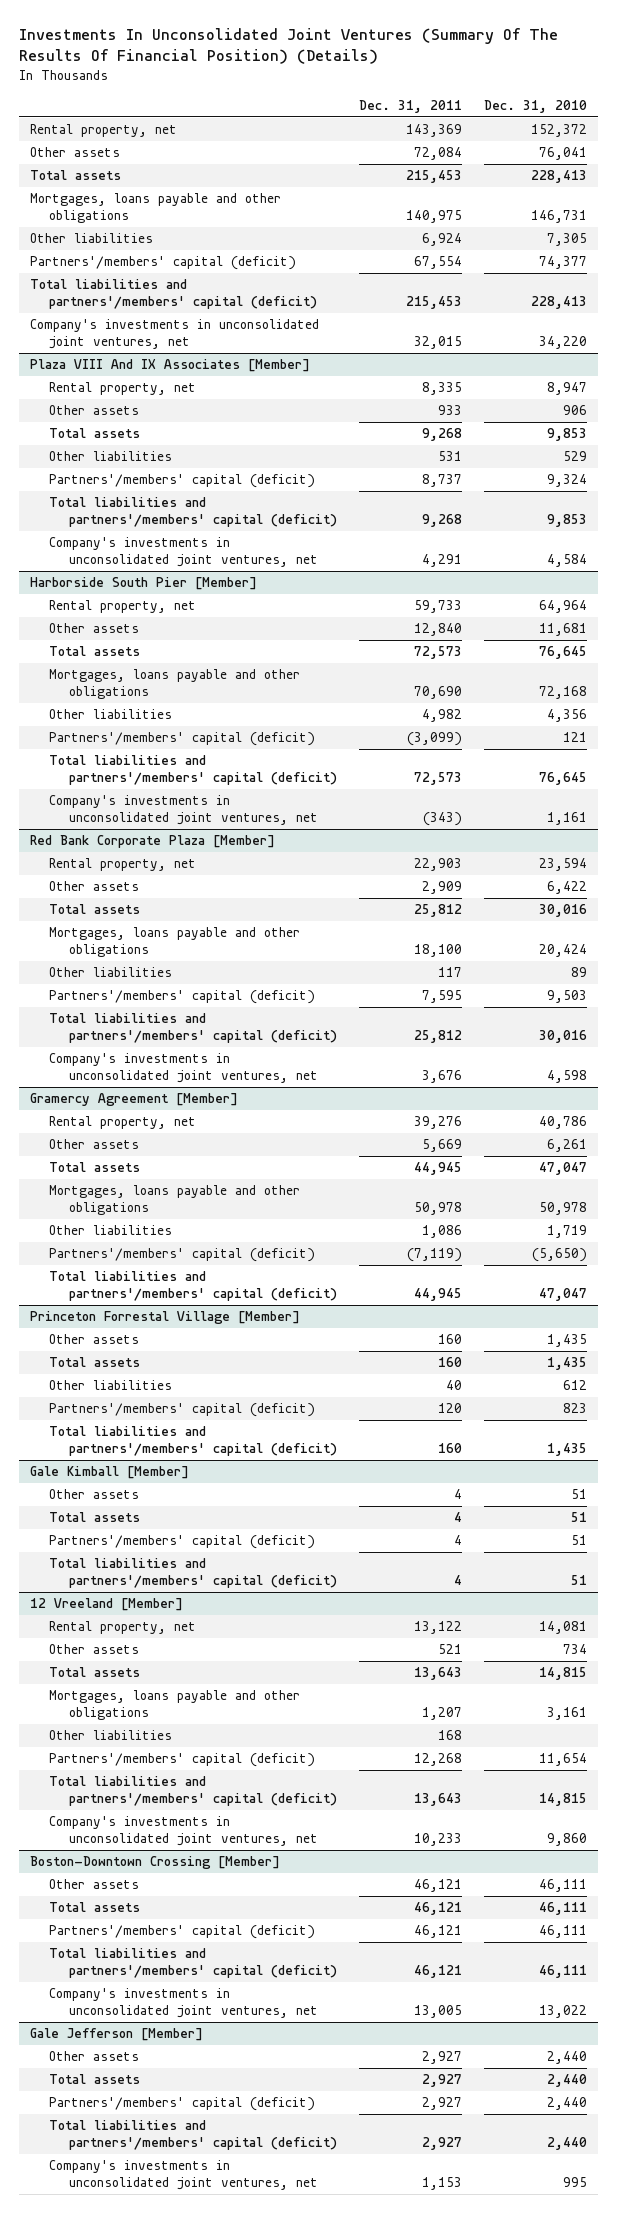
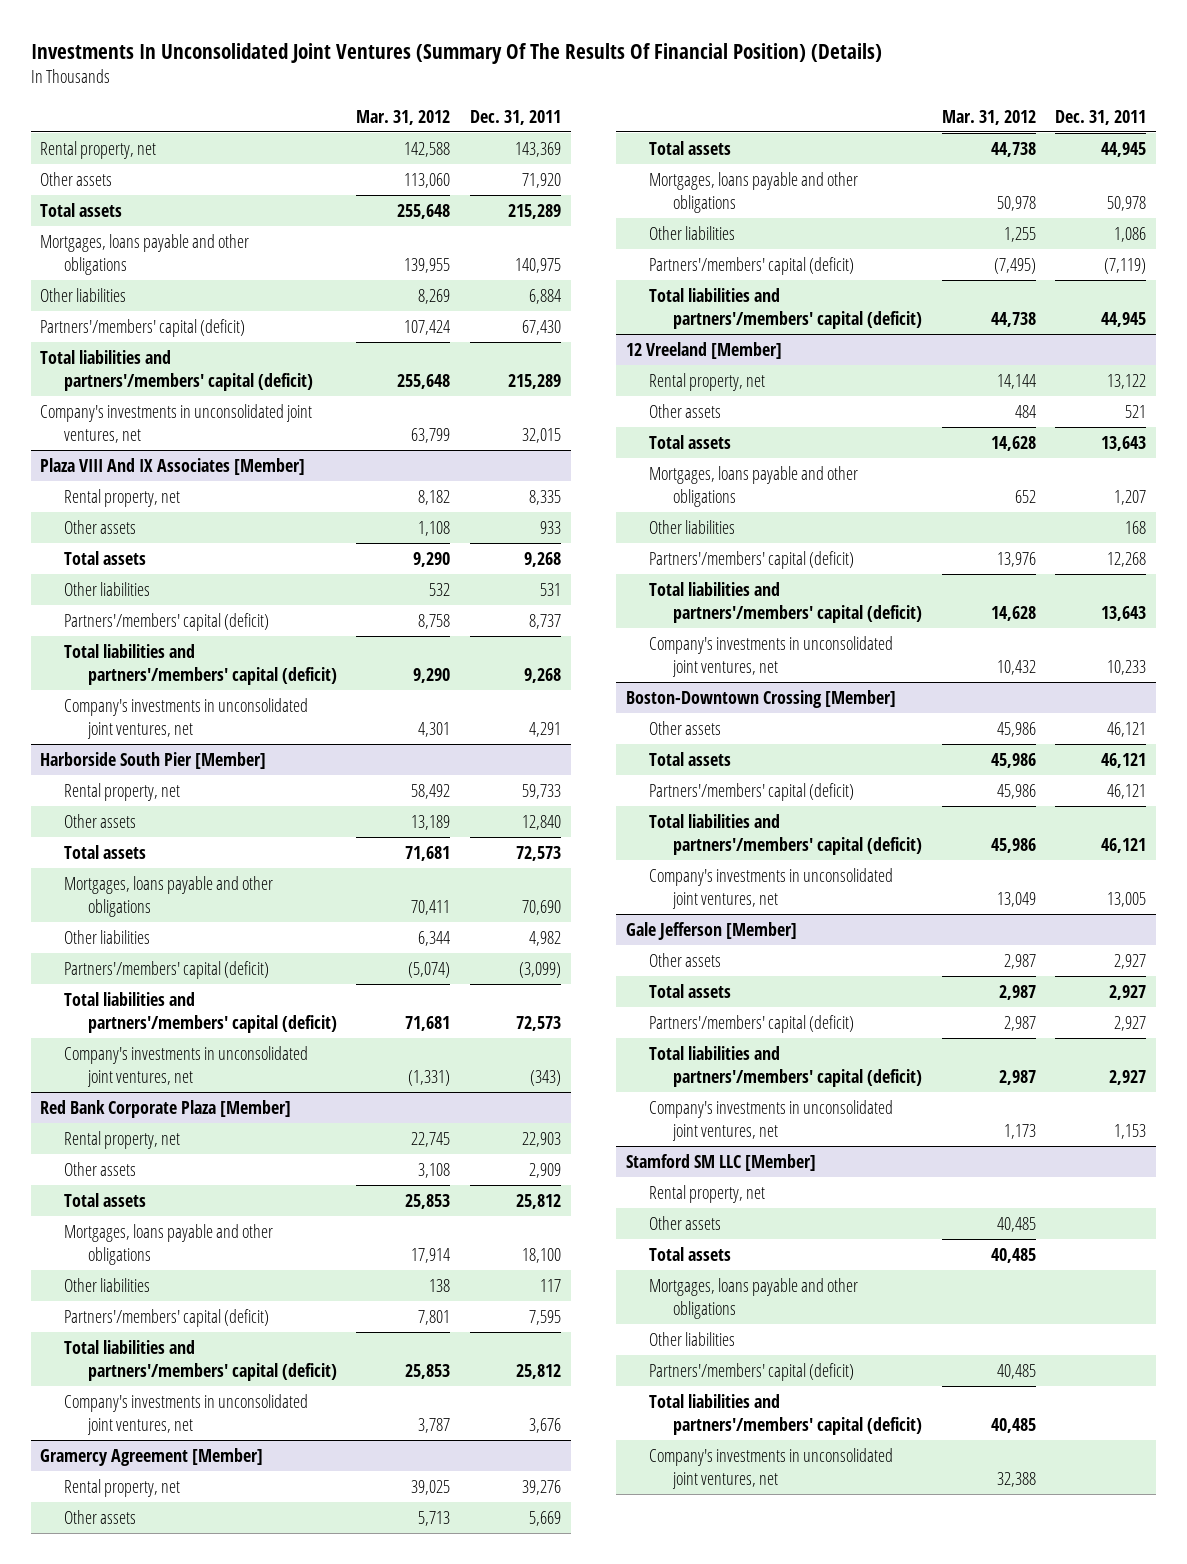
[484,99,588,113] Dec. 31, 2010 -> none
none -> [356,110,451,126] Mar. 31, 2012
[414,147,463,161] 72,084 -> [521,172,561,188] 71,920
[406,170,463,184] 215,453 -> [507,203,561,219] 215,289
[422,233,463,247] 6,924 -> [528,288,561,304] 6,884
[414,256,463,270] 67,554 -> [521,319,561,335] 67,430
[406,295,463,309] 215,453 -> [507,374,561,390] 215,289
[29,1311,300,1325] Princeton Forrestal Village [Member] -> none
[49,1334,140,1345] Other assets -> none
[49,1357,141,1368] Total assets -> none
[49,1380,173,1391] Other liabilities -> none
[49,1403,316,1418] Partners'/members' capital (deficit) -> none
[49,1426,338,1456] Total liabilities and partners'/members' capital (deficit) -> none
[29,1466,189,1480] Gale Kimball [Member] -> none
[49,1489,140,1500] Other assets -> none
[49,1512,141,1523] Total assets -> none
[49,1535,316,1550] Partners'/members' capital (deficit) -> none
[49,1558,338,1588] Total liabilities and partners'/members' capital (deficit) -> none
none -> [625,1153,816,1171] Stamford SM LLC [Member]
none -> [649,1184,766,1203] Rental property, net
none -> [649,1215,722,1230] Other assets
none -> [649,1246,732,1261] Total assets
none -> [649,1277,859,1320] Mortgages, loans payable and other obligations
none -> [649,1331,736,1346] Other liabilities
none -> [649,1362,855,1381] Partners'/members' capital (deficit)
none -> [649,1393,923,1436] Total liabilities and partners'/members' capital (deficit)
none -> [649,1447,894,1490] Company's investments in unconsolidated joint ventures, net

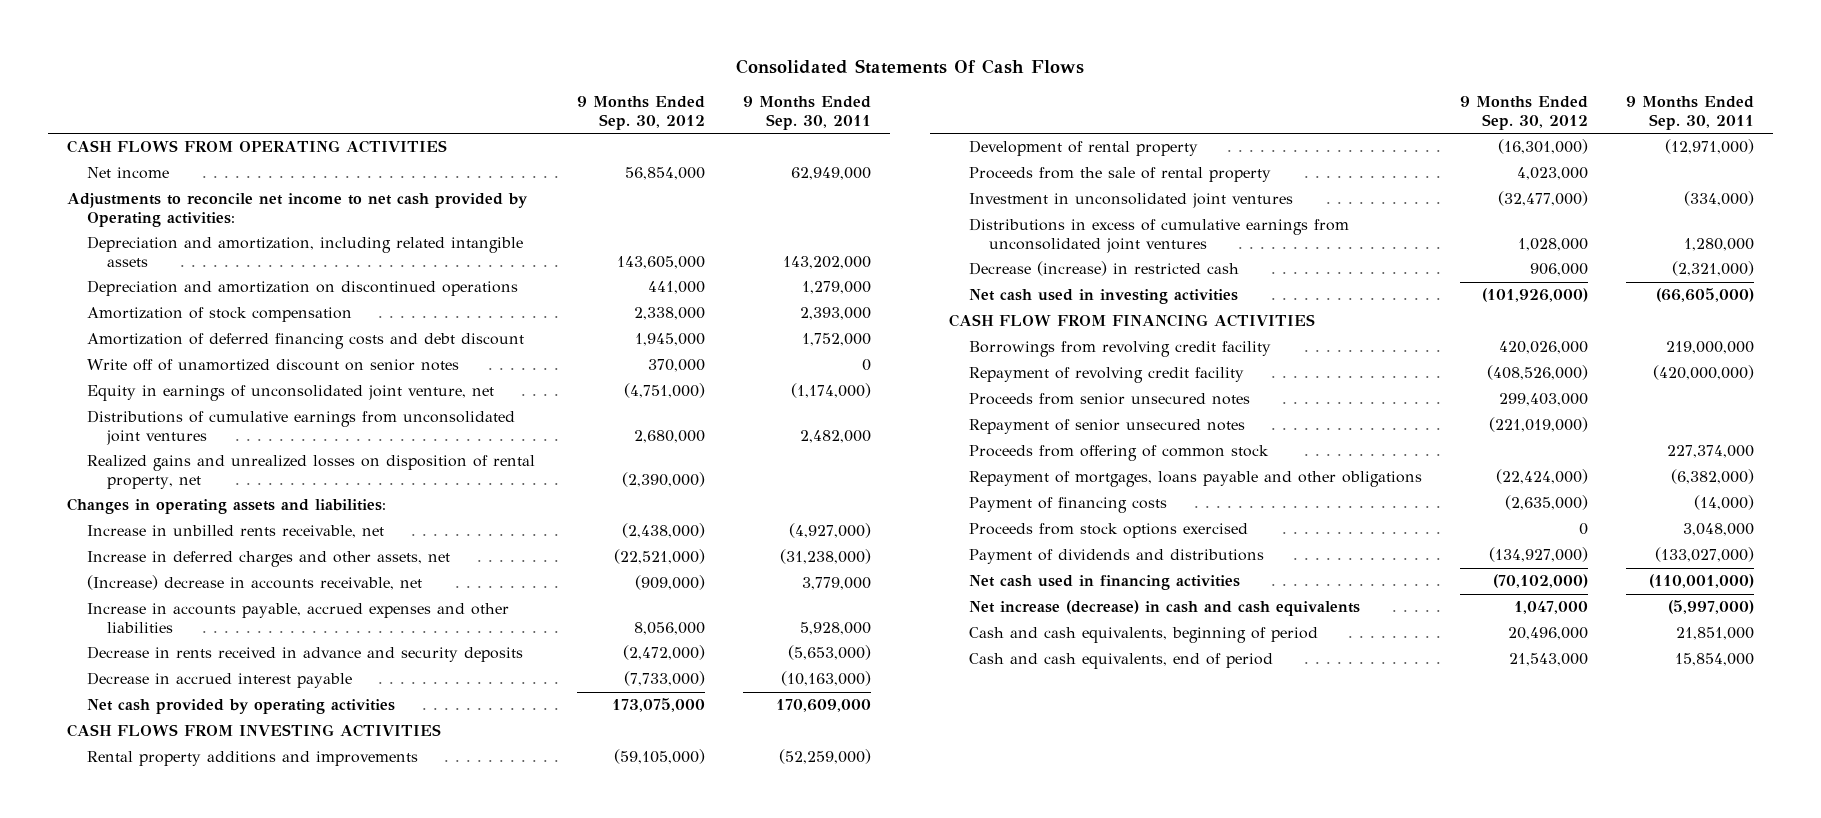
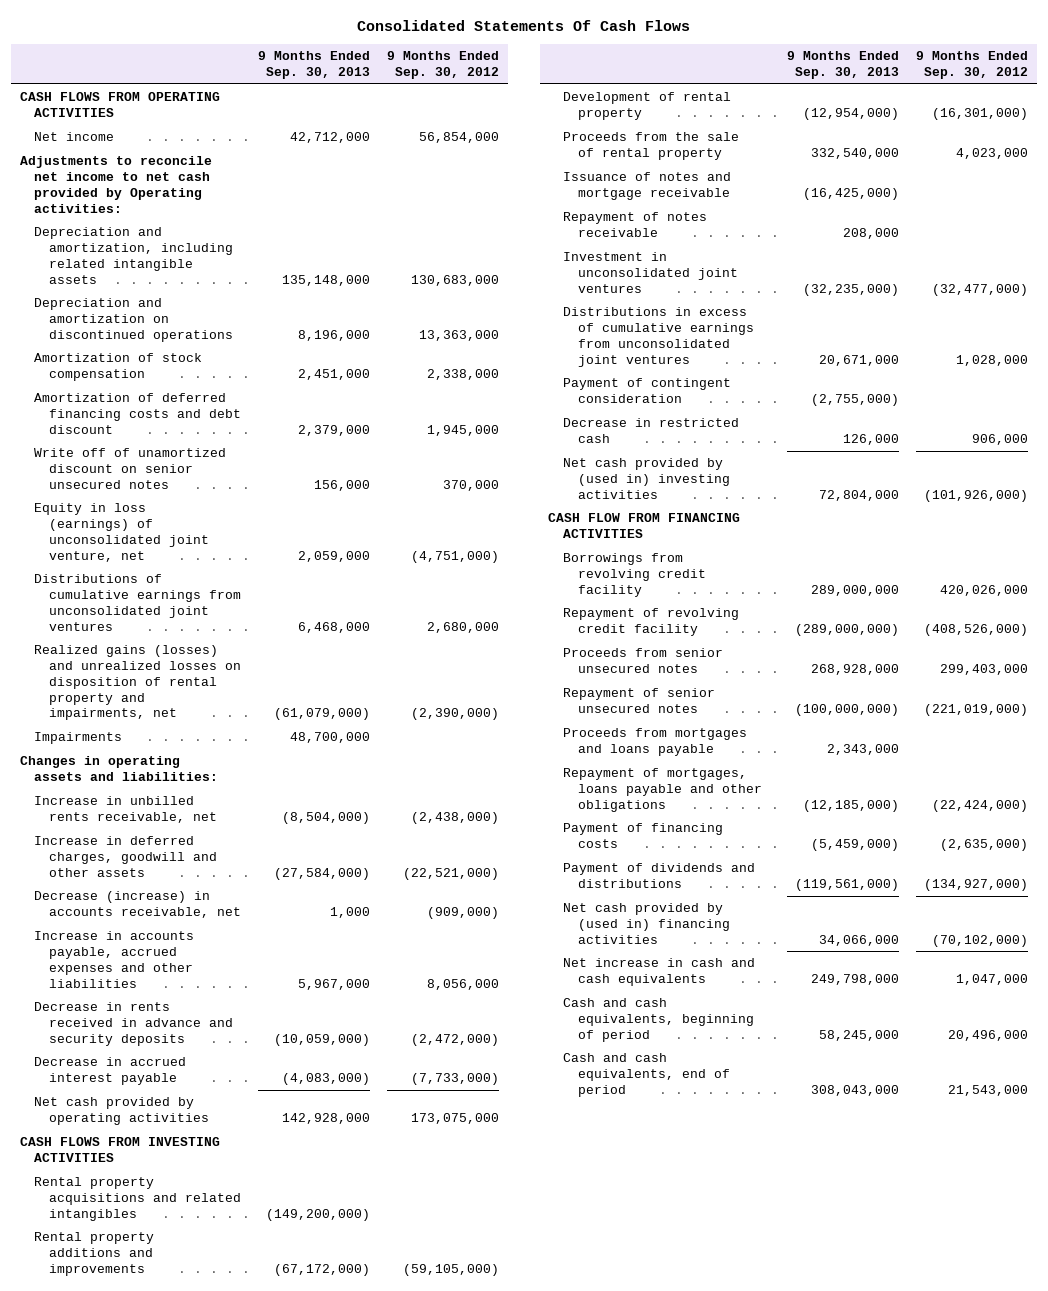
[743,96,872,131] 9 Months Ended Sep. 30, 2011 -> none
none -> [258,51,371,79] 9 Months Ended Sep. 30, 2013
[617,256,706,270] 143,605,000 -> [411,274,500,286] 130,683,000
[648,281,706,295] 441,000 -> [419,329,500,341] 13,363,000
[86,359,459,372] Write off of unamortized discount on senior notes -> [34,448,227,489] Write off of unamortized discount on senior unsecured notes
[86,385,494,402] Equity in earnings of unconsolidated joint venture, net -> [34,503,210,562] Equity in loss (earnings) of unconsolidated joint venture, net
[86,455,535,490] Realized gains and unrealized losses on disposition of rental property, net -> [34,645,242,721] Realized gains (losses) and unrealized losses on disposition of rental property and impairments, net
none -> [34,732,123,745] Impairments
[86,551,450,568] Increase in deferred charges and other assets, net -> [34,836,218,877] Increase in deferred charges, goodwill and other assets
[86,575,422,591] (Increase) decrease in accounts receivable, net -> [34,891,242,918] Decrease (increase) in accounts receivable, net
none -> [34,1177,242,1221] Rental property acquisitions and related intangibles
none -> [563,172,732,200] Issuance of notes and mortgage receivable
none -> [563,212,708,237] Repayment of notes receivable
none -> [563,378,732,403] Payment of contingent consideration
[969,261,1240,277] Decrease (increase) in restricted cash -> [563,418,740,443] Decrease in restricted cash
[969,289,1239,305] Net cash used in investing activities -> [563,458,731,499] Net cash provided by (used in) investing activities
[969,445,1270,462] Proceeds from offering of common stock -> none
none -> [563,728,748,756] Proceeds from mortgages and loans payable
[969,523,1249,539] Proceeds from stock options exercised -> none
[969,575,1241,591] Net cash used in financing activities -> [563,903,731,944] Net cash provided by (used in) financing activities
[969,600,1361,617] Net increase (decrease) in cash and cash equivalents -> [563,958,756,986] Net increase in cash and cash equivalents

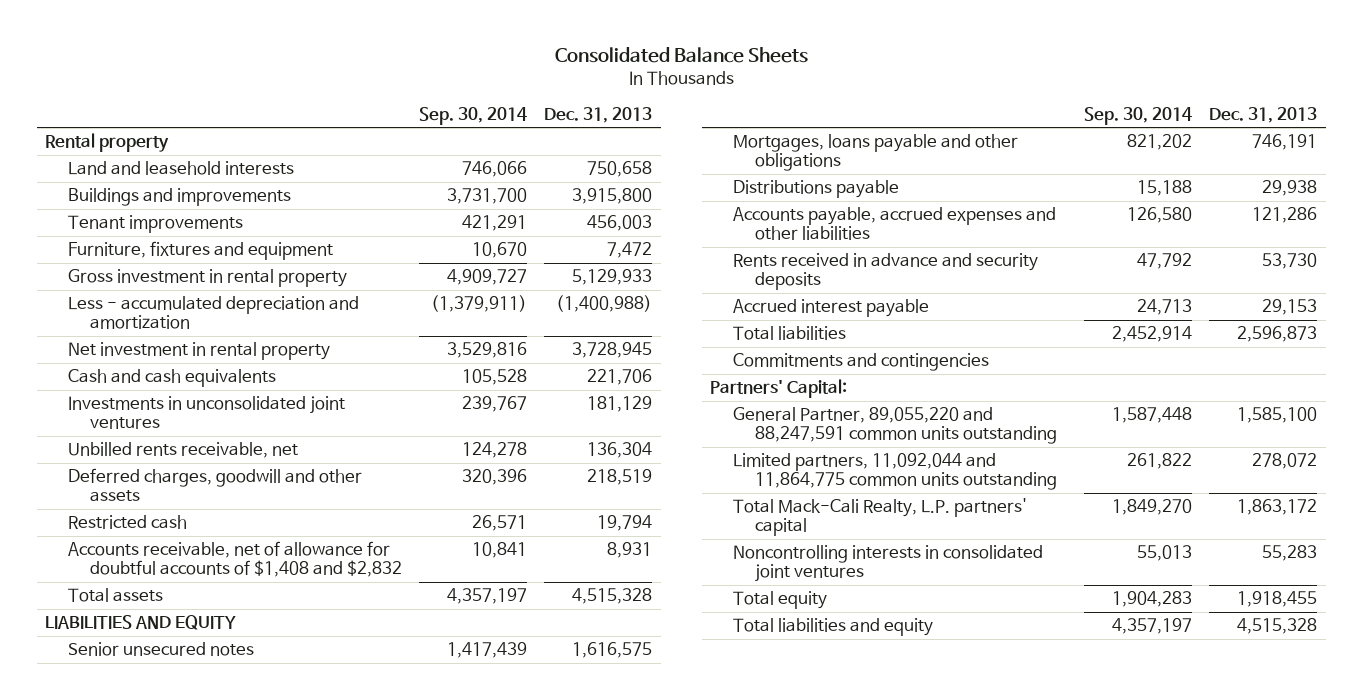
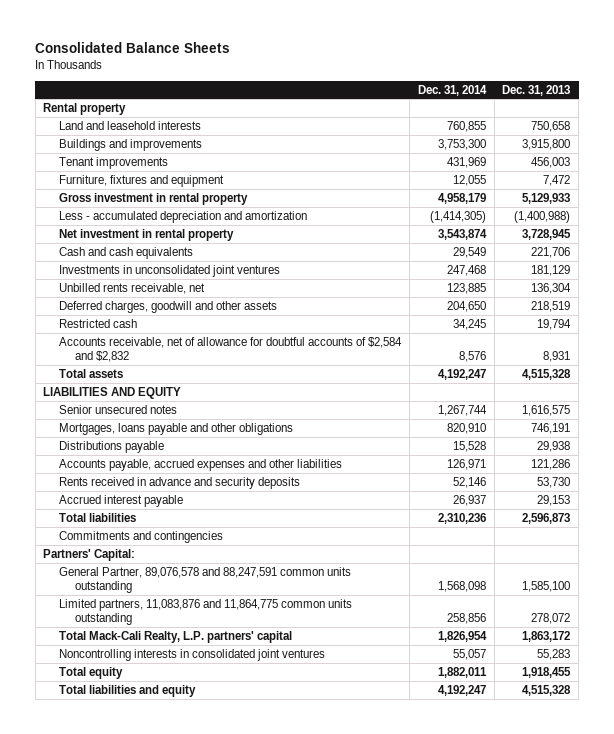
[419,106,528,125] Sep. 30, 2014 -> none
none -> [417,84,487,96] Dec. 31, 2014
[67,541,403,578] Accounts receivable, net of allowance for doubtful accounts of $1,408 and $2,832 -> [59,336,403,363] Accounts receivable, net of allowance for doubtful accounts of $2,584 and $2,832
[732,407,1058,445] General Partner, 89,055,220 and 88,247,591 common units outstanding -> [59,566,352,594] General Partner, 89,076,578 and 88,247,591 common units outstanding
[732,453,1058,491] Limited partners, 11,092,044 and 11,864,775 common units outstanding -> [59,598,353,626] Limited partners, 11,083,876 and 11,864,775 common units outstanding

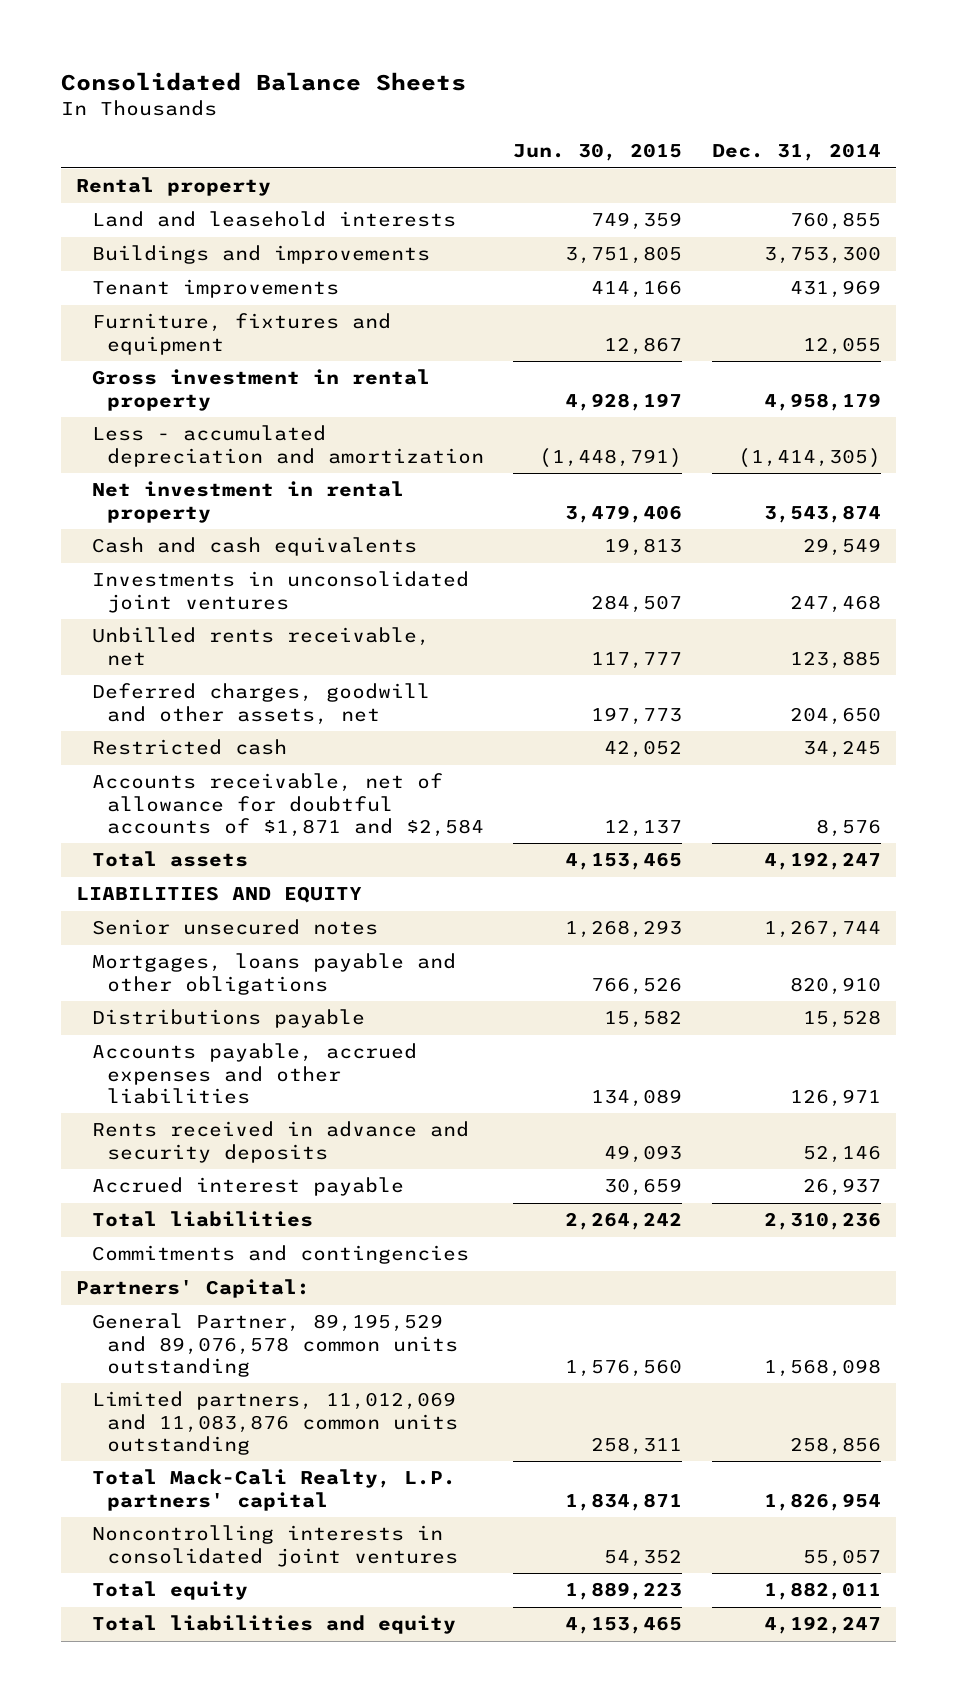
[502,84,571,96] Dec. 31, 2013 -> none
none -> [513,143,683,162] Jun. 30, 2015
[59,300,278,313] Deferred charges, goodwill and other assets -> [91,683,430,725] Deferred charges, goodwill and other assets, net
[59,336,403,363] Accounts receivable, net of allowance for doubtful accounts of $2,584 and $2,832 -> [91,773,484,838] Accounts receivable, net of allowance for doubtful accounts of $1,871 and $2,584
[59,566,352,594] General Partner, 89,076,578 and 88,247,591 common units outstanding -> [91,1313,458,1378] General Partner, 89,195,529 and 89,076,578 common units outstanding
[59,598,353,626] Limited partners, 11,083,876 and 11,864,775 common units outstanding -> [91,1391,458,1456] Limited partners, 11,012,069 and 11,083,876 common units outstanding

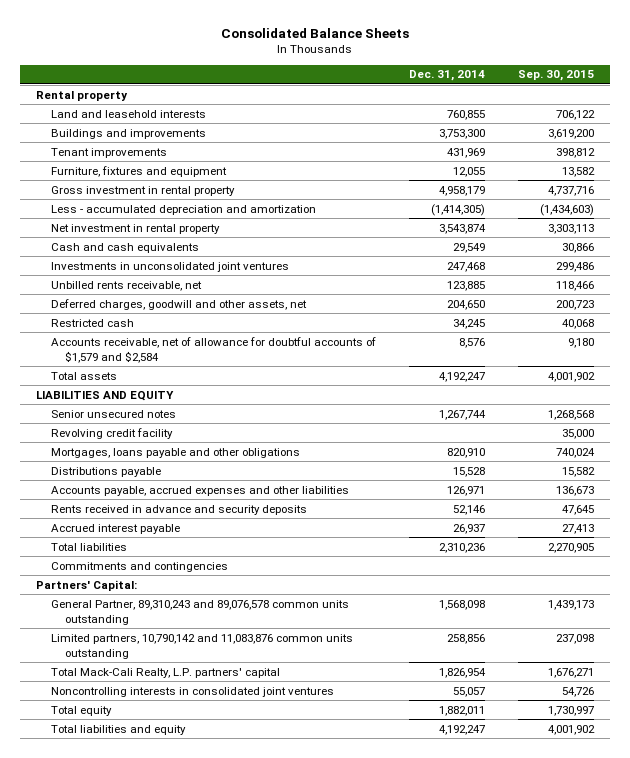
[513,143,683,162] Jun. 30, 2015 -> none
none -> [517,70,594,82] Sep. 30, 2015
[91,773,484,838] Accounts receivable, net of allowance for doubtful accounts of $1,871 and $2,584 -> [50,336,376,363] Accounts receivable, net of allowance for doubtful accounts of $1,579 and $2,584
none -> [50,427,173,439] Revolving credit facility
[91,1313,458,1378] General Partner, 89,195,529 and 89,076,578 common units outstanding -> [50,599,349,625] General Partner, 89,310,243 and 89,076,578 common units outstanding
[91,1391,458,1456] Limited partners, 11,012,069 and 11,083,876 common units outstanding -> [50,633,353,659] Limited partners, 10,790,142 and 11,083,876 common units outstanding

